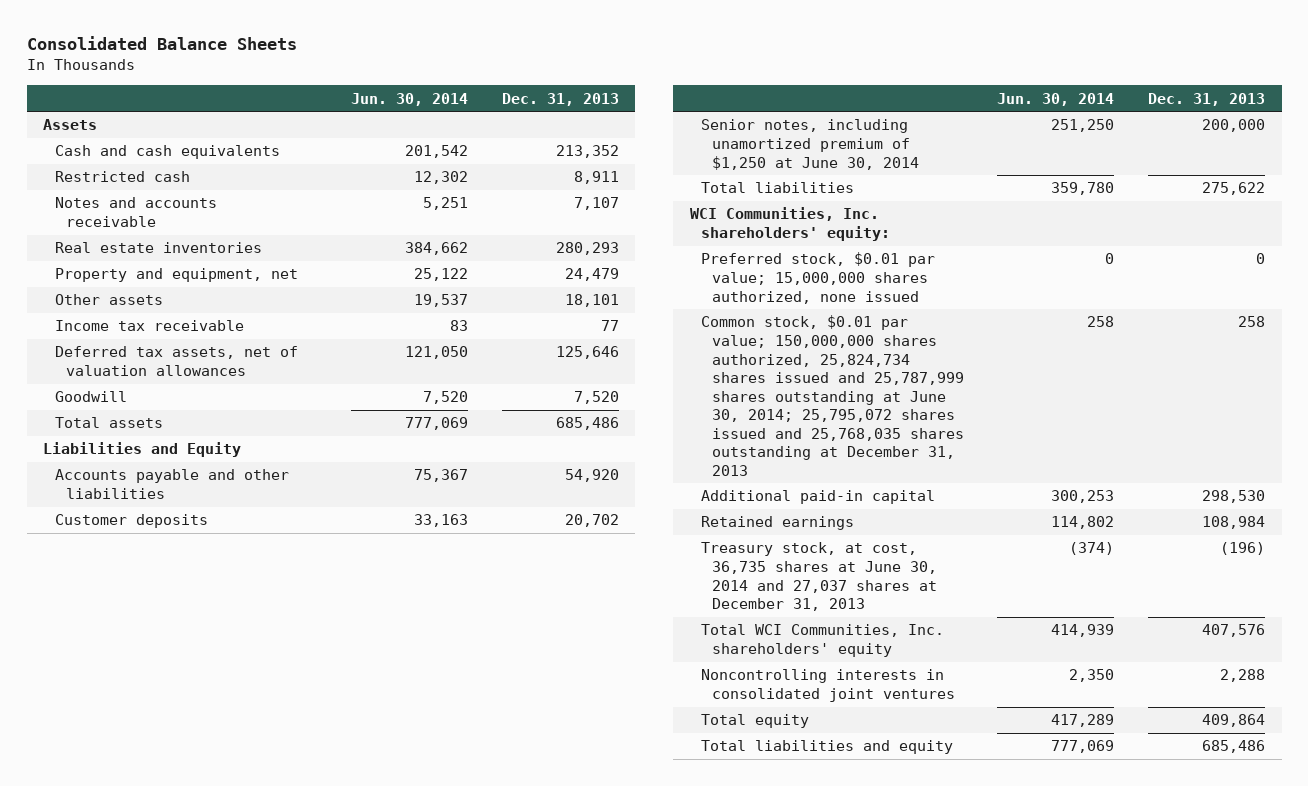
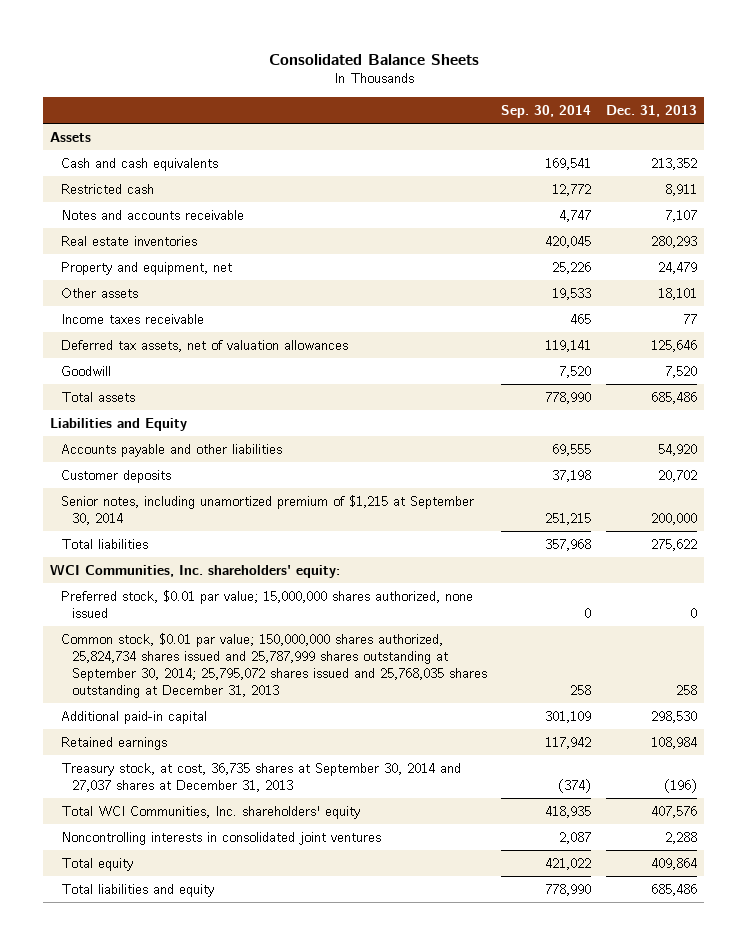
[351,92,469,106] Jun. 30, 2014 -> none
none -> [501,104,592,118] Sep. 30, 2014
[54,320,244,332] Income tax receivable -> [61,313,205,324] Income taxes receivable
[700,119,919,170] Senior notes, including unamortized premium of $1,250 at June 30, 2014 -> [61,494,475,525] Senior notes, including unamortized premium of $1,215 at September 30, 2014
[700,315,964,476] Common stock, $0.01 par value; 150,000,000 shares authorized, 25,824,734 shares issued and 25,787,999 shares outstanding at June 30, 2014; 25,795,072 shares issued and 25,768,035 shares outstanding at December 31, 2013 -> [61,632,488,699] Common stock, $0.01 par value; 150,000,000 shares authorized, 25,824,734 shares issued and 25,787,999 shares outstanding at September 30, 2014; 25,795,072 shares issued and 25,768,035 shares outstanding at December 31, 2013
[700,542,937,612] Treasury stock, at cost, 36,735 shares at June 30, 2014 and 27,037 shares at December 31, 2013 -> [61,762,462,792] Treasury stock, at cost, 36,735 shares at September 30, 2014 and 27,037 shares at December 31, 2013

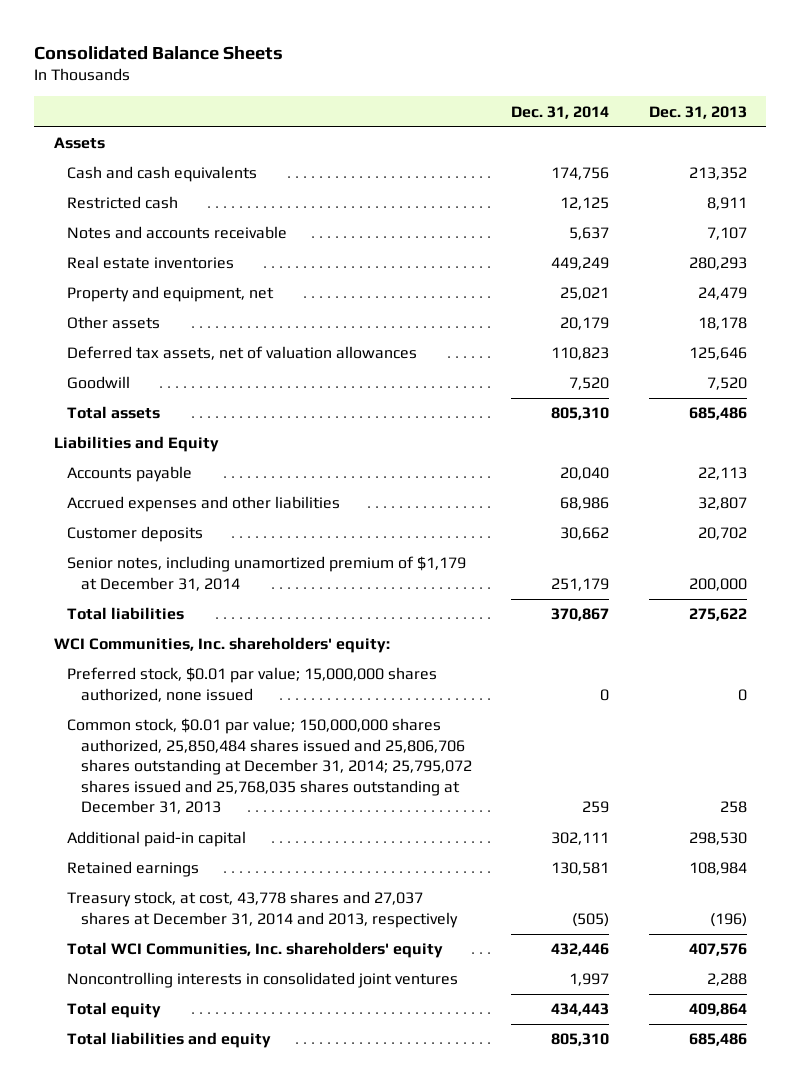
[501,104,592,118] Sep. 30, 2014 -> none
none -> [511,105,610,119] Dec. 31, 2014
[61,313,205,324] Income taxes receivable -> none
[657,287,697,300] 18,101 -> [697,317,747,331] 18,178
[61,443,283,457] Accounts payable and other liabilities -> none
none -> [67,466,193,483] Accounts payable
none -> [67,496,341,513] Accrued expenses and other liabilities
[61,494,475,525] Senior notes, including unamortized premium of $1,215 at September 30, 2014 -> [67,556,467,591] Senior notes, including unamortized premium of $1,179 at December 31, 2014
[61,632,488,699] Common stock, $0.01 par value; 150,000,000 shares authorized, 25,824,734 shares issued and 25,787,999 shares outstanding at September 30, 2014; 25,795,072 shares issued and 25,768,035 shares outstanding at December 31, 2013 -> [67,718,472,815] Common stock, $0.01 par value; 150,000,000 shares authorized, 25,850,484 shares issued and 25,806,706 shares outstanding at December 31, 2014; 25,795,072 shares issued and 25,768,035 shares outstanding at December 31, 2013
[61,762,462,792] Treasury stock, at cost, 36,735 shares at September 30, 2014 and 27,037 shares at December 31, 2013 -> [67,891,458,928] Treasury stock, at cost, 43,778 shares and 27,037 shares at December 31, 2014 and 2013, respectively

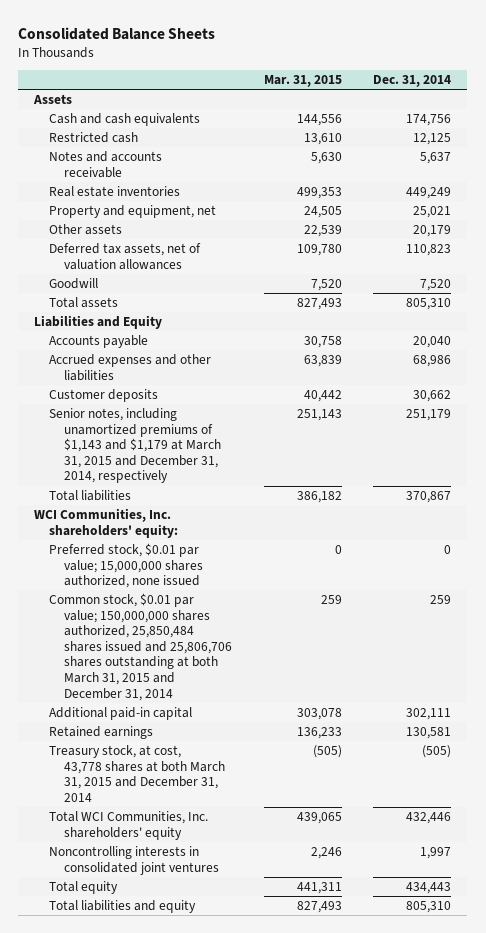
[648,105,747,119] Dec. 31, 2013 -> none
none -> [263,75,342,88] Mar. 31, 2015
[67,556,467,591] Senior notes, including unamortized premium of $1,179 at December 31, 2014 -> [49,407,221,484] Senior notes, including unamortized premiums of $1,143 and $1,179 at March 31, 2015 and December 31, 2014, respectively
[67,718,472,815] Common stock, $0.01 par value; 150,000,000 shares authorized, 25,850,484 shares issued and 25,806,706 shares outstanding at December 31, 2014; 25,795,072 shares issued and 25,768,035 shares outstanding at December 31, 2013 -> [49,592,232,701] Common stock, $0.01 par value; 150,000,000 shares authorized, 25,850,484 shares issued and 25,806,706 shares outstanding at both March 31, 2015 and December 31, 2014
[67,891,458,928] Treasury stock, at cost, 43,778 shares and 27,037 shares at December 31, 2014 and 2013, respectively -> [49,744,225,802] Treasury stock, at cost, 43,778 shares at both March 31, 2015 and December 31, 2014

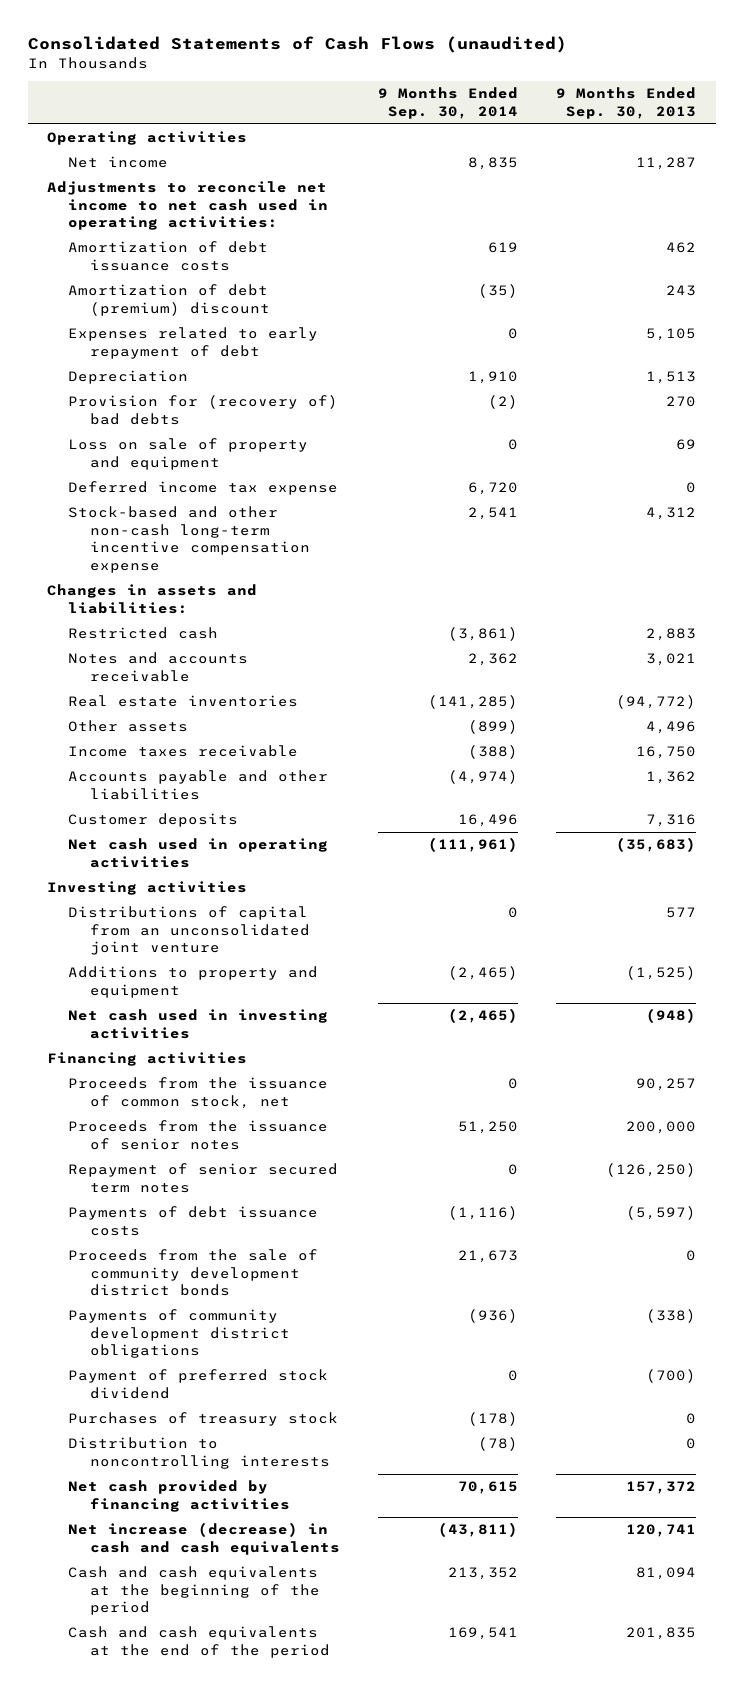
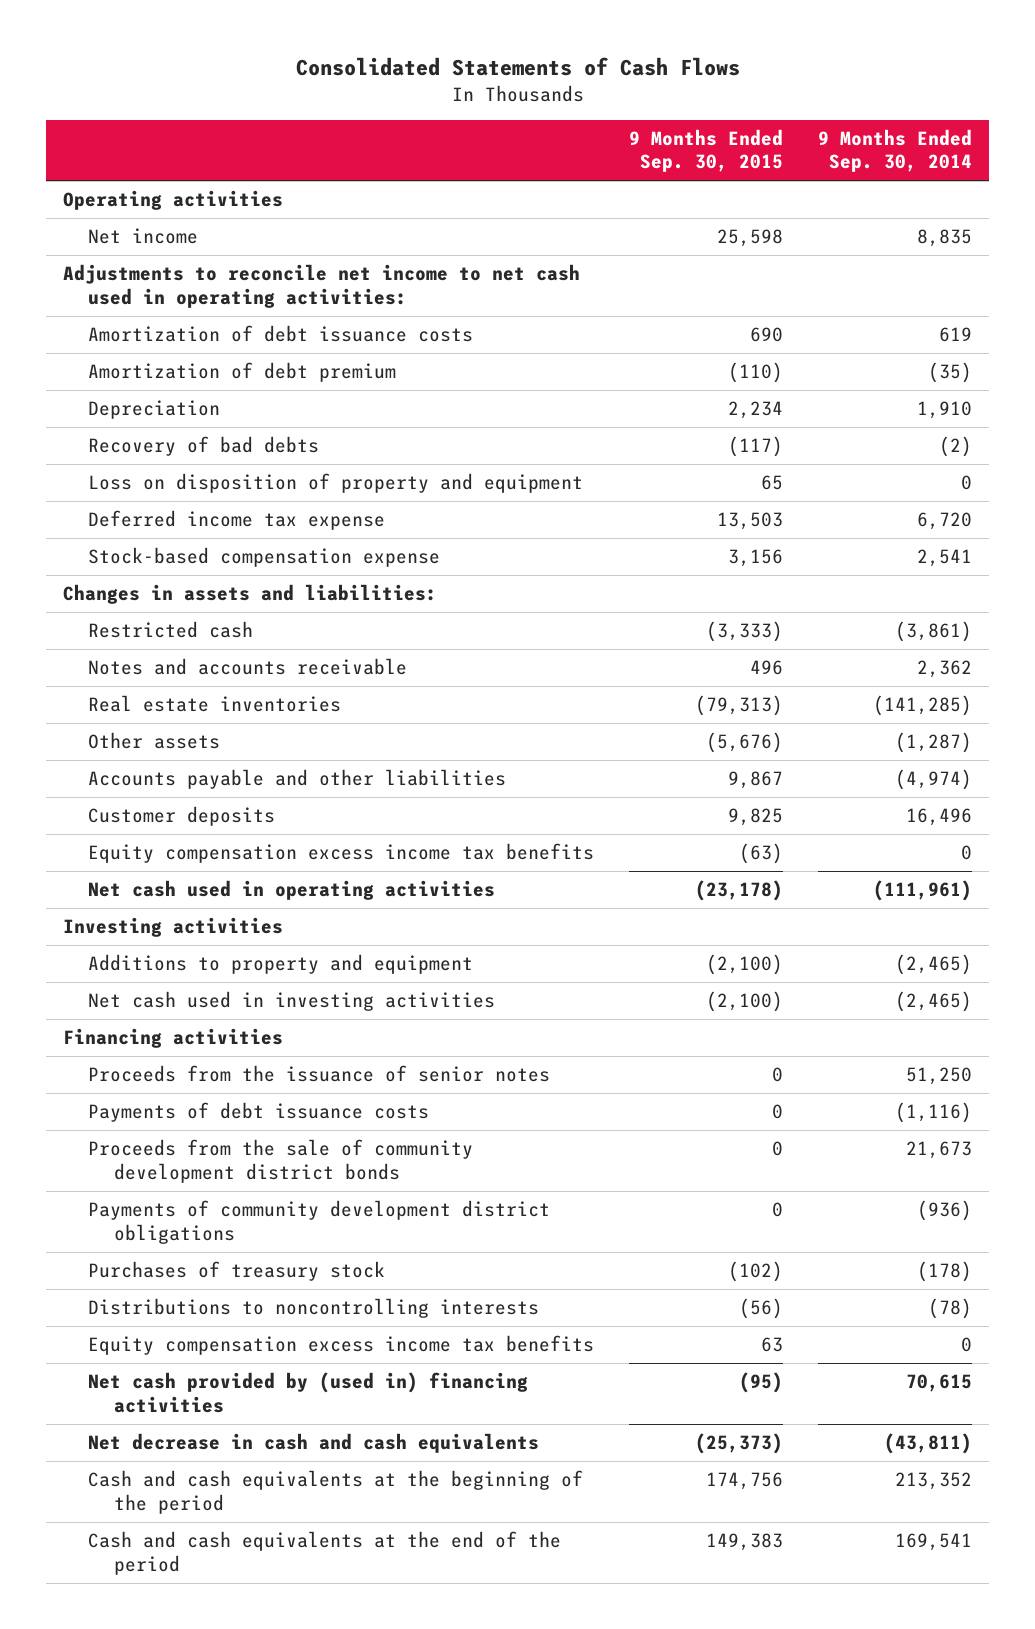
[28,36,568,54] Consolidated Statements of Cash Flows (unaudited) -> [295,57,740,77] Consolidated Statements of Cash Flows
[556,87,697,120] 9 Months Ended Sep. 30, 2013 -> none
none -> [629,128,784,173] 9 Months Ended Sep. 30, 2015
[68,327,319,359] Expenses related to early repayment of debt -> none
[68,284,270,316] Amortization of debt (premium) discount -> [88,362,397,383] Amortization of debt premium
[68,395,339,425] Provision for (recovery of) bad debts -> [88,436,320,457] Recovery of bad debts
[68,438,309,470] Loss on sale of property and equipment -> [88,473,584,494] Loss on disposition of property and equipment
[68,506,310,574] Stock-based and other non-cash long-term incentive compensation expense -> [88,547,441,568] Stock-based compensation expense
[68,745,299,758] Income taxes receivable -> none
[467,720,518,735] (899) -> [894,732,972,754] (1,287)
none -> [88,843,595,864] Equity compensation excess income tax benefits
[68,906,310,956] Distributions of capital from an unconsolidated joint venture -> none
[68,1077,329,1109] Proceeds from the issuance of common stock, net -> none
[68,1163,339,1193] Repayment of senior secured term notes -> none
[68,1369,329,1399] Payment of preferred stock dividend -> none
[68,1437,330,1469] Distribution to noncontrolling interests -> [88,1298,540,1319] Distributions to noncontrolling interests
none -> [88,1335,595,1356] Equity compensation excess income tax benefits
[68,1480,290,1512] Net cash provided by financing activities -> [88,1372,529,1413] Net cash provided by (used in) financing activities
[68,1522,340,1555] Net increase (decrease) in cash and cash equivalents -> [88,1433,540,1454] Net decrease in cash and cash equivalents

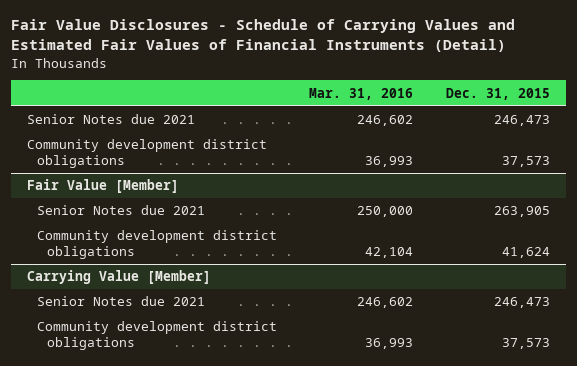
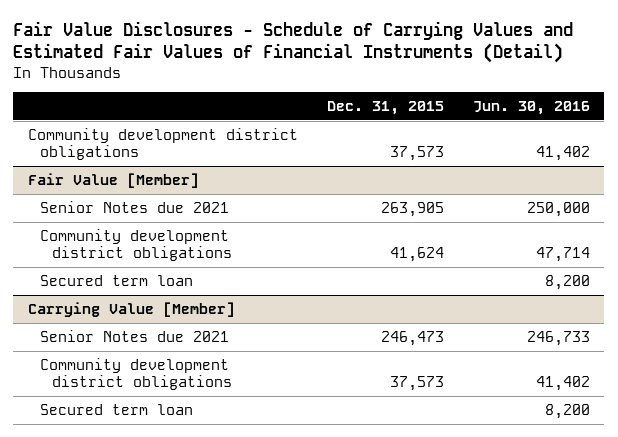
[309,87,414,100] Mar. 31, 2016 -> none
none -> [472,101,590,116] Jun. 30, 2016
[26,114,195,125] Senior Notes due 2021 -> none
none -> [39,274,193,286] Secured term loan
none -> [39,403,193,415] Secured term loan

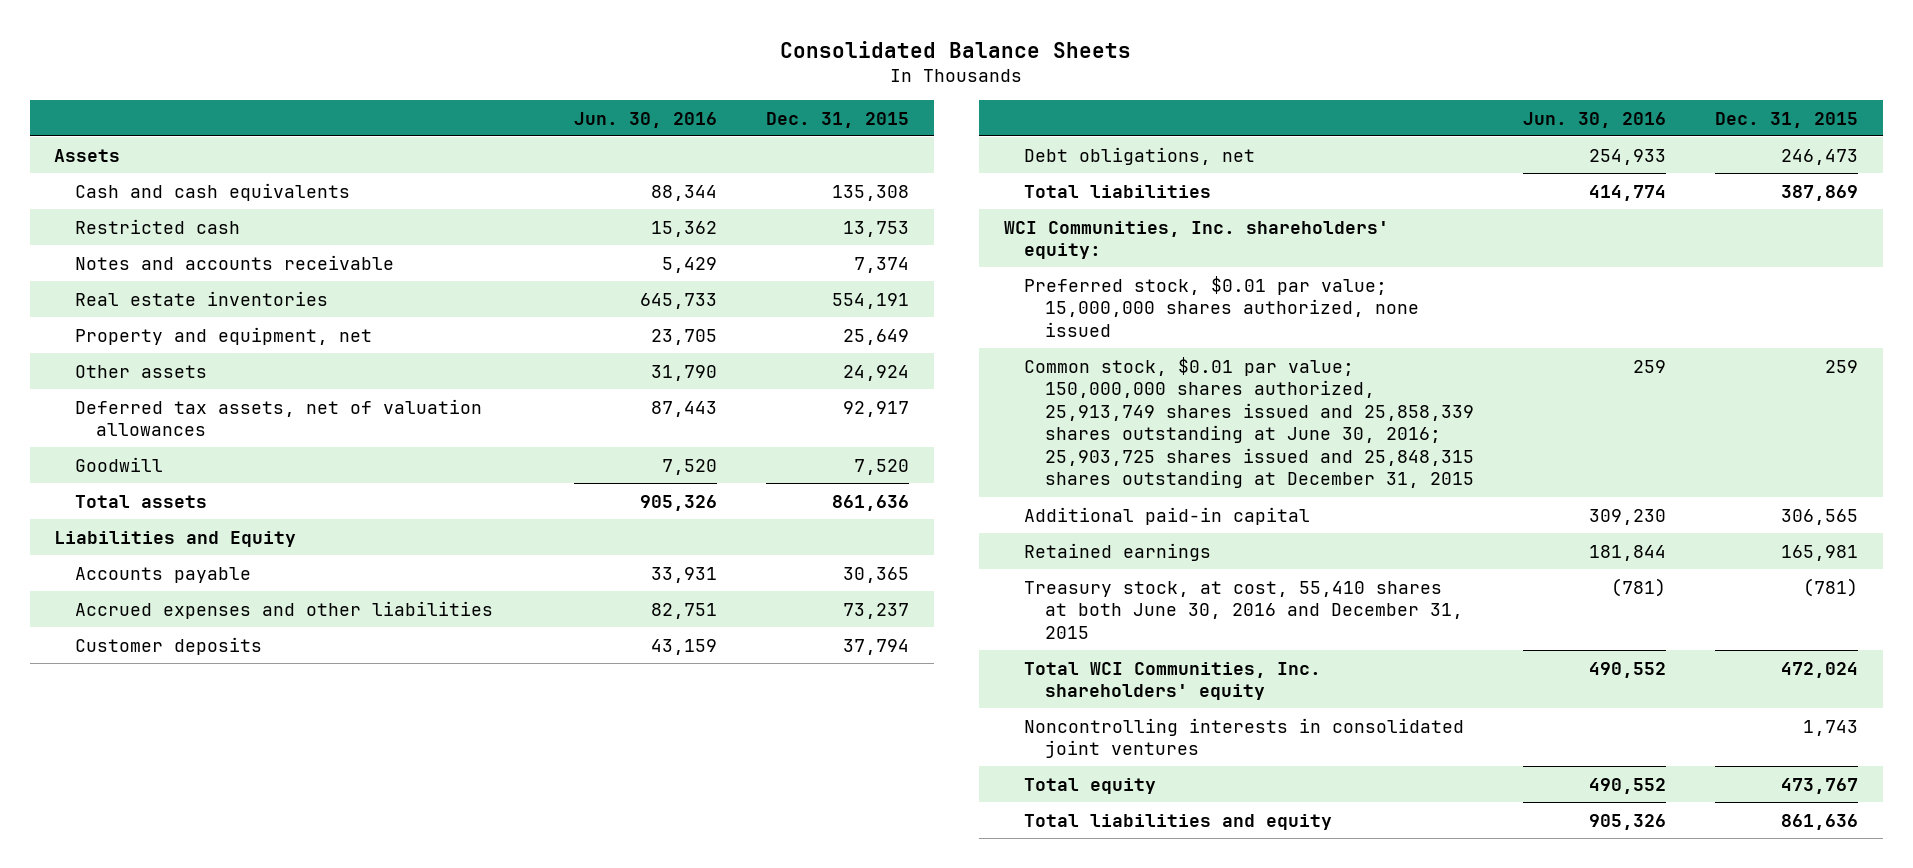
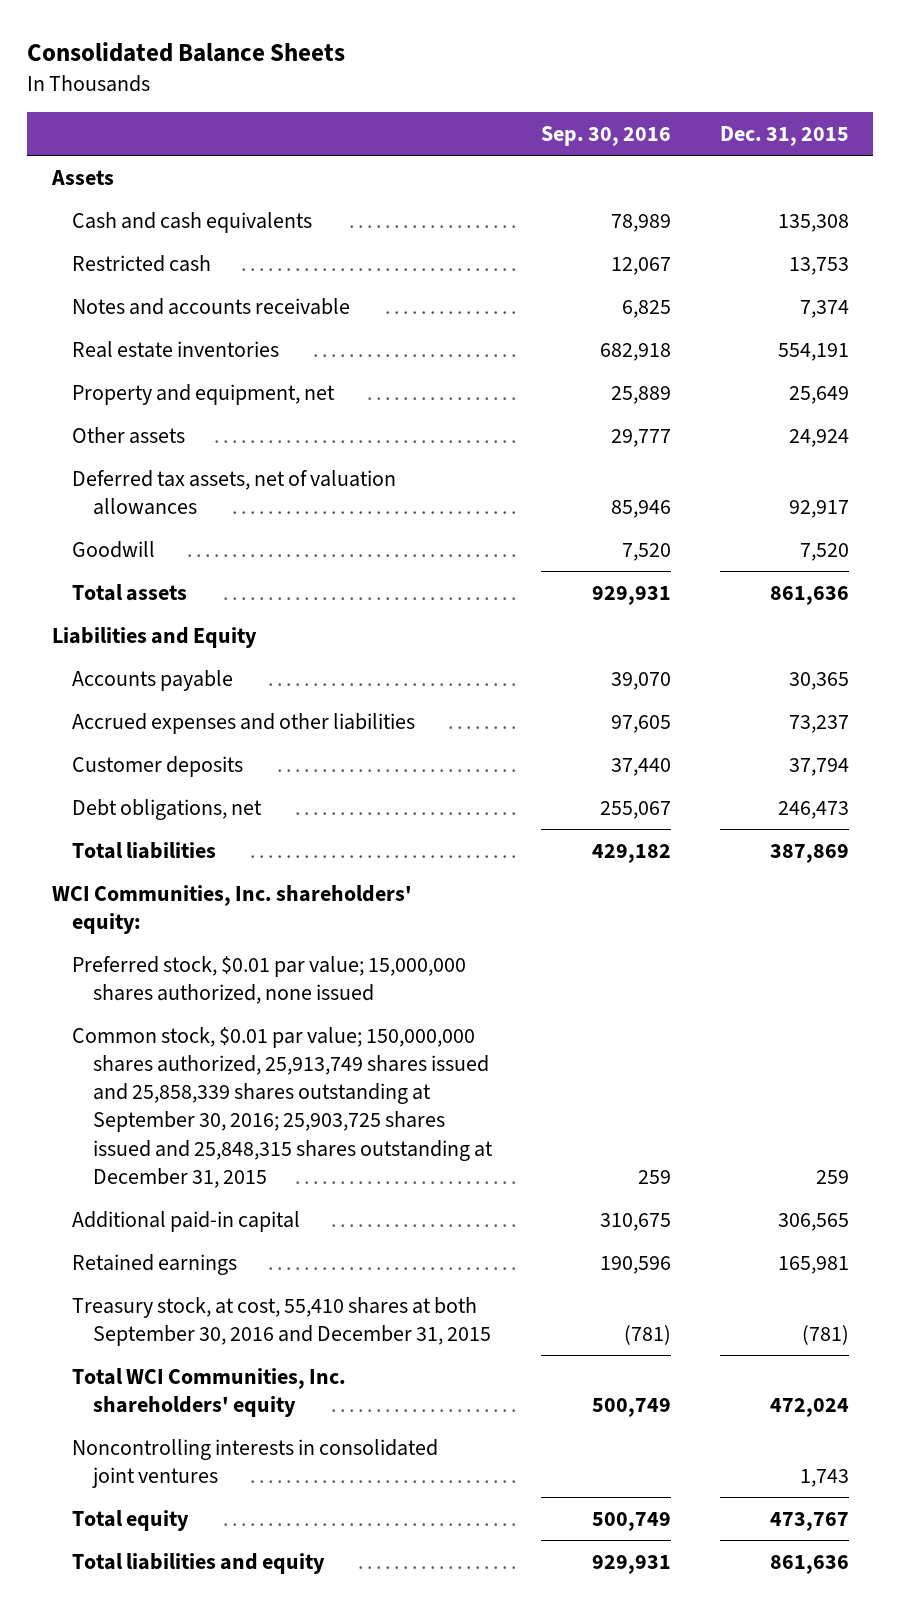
[573,111,717,128] Jun. 30, 2016 -> none
none -> [540,125,671,146] Sep. 30, 2016
[1024,356,1474,489] Common stock, $0.01 par value; 150,000,000 shares authorized, 25,913,749 shares issued and 25,858,339 shares outstanding at June 30, 2016; 25,903,725 shares issued and 25,848,315 shares outstanding at December 31, 2015 -> [72,1026,493,1188] Common stock, $0.01 par value; 150,000,000 shares authorized, 25,913,749 shares issued and 25,858,339 shares outstanding at September 30, 2016; 25,903,725 shares issued and 25,848,315 shares outstanding at December 31, 2015
[1024,580,1463,639] Treasury stock, at cost, 55,410 shares at both June 30, 2016 and December 31, 2015 -> [72,1296,491,1346] Treasury stock, at cost, 55,410 shares at both September 30, 2016 and December 31, 2015

